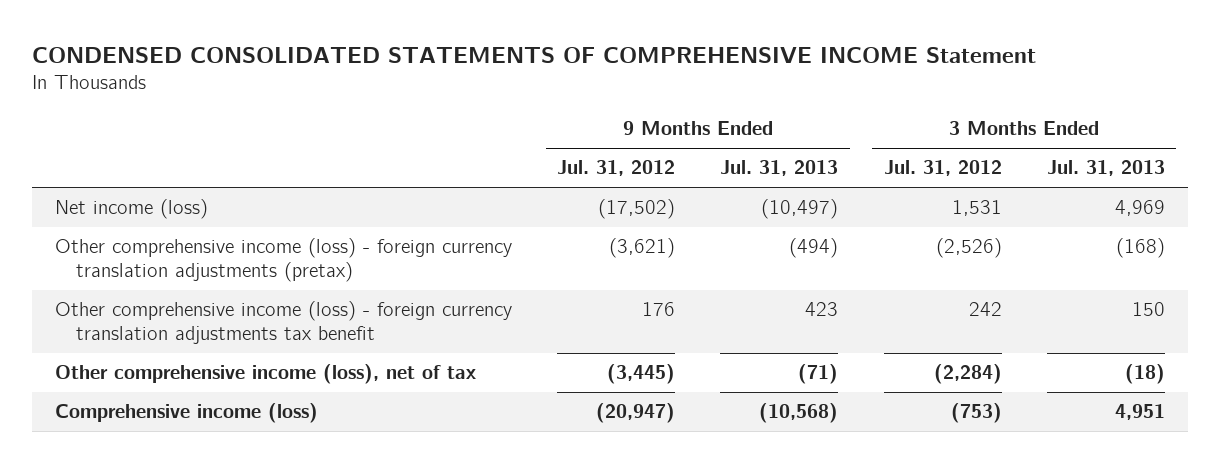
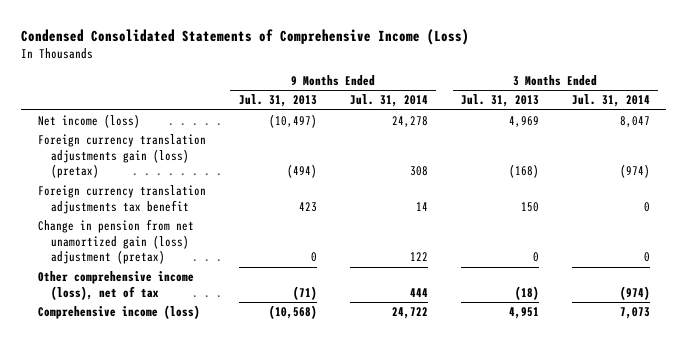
[32,46,1037,63] CONDENSED CONSOLIDATED STATEMENTS OF COMPREHENSIVE INCOME Statement -> [21,28,470,45] Condensed Consolidated Statements of Comprehensive Income (Loss)
[557,160,676,177] Jul. 31, 2012 -> none
[883,160,1002,177] Jul. 31, 2012 -> none
none -> [349,94,428,108] Jul. 31, 2014
none -> [571,94,650,108] Jul. 31, 2014
[54,238,512,283] Other comprehensive income (loss) - foreign currency translation adjustments (pretax) -> [37,134,206,179] Foreign currency translation adjustments gain (loss) (pretax)
[54,301,512,345] Other comprehensive income (loss) - foreign currency translation adjustments tax benefit -> [37,185,206,214] Foreign currency translation adjustments tax benefit
none -> [37,219,194,265] Change in pension from net unamortized gain (loss) adjustment (pretax)

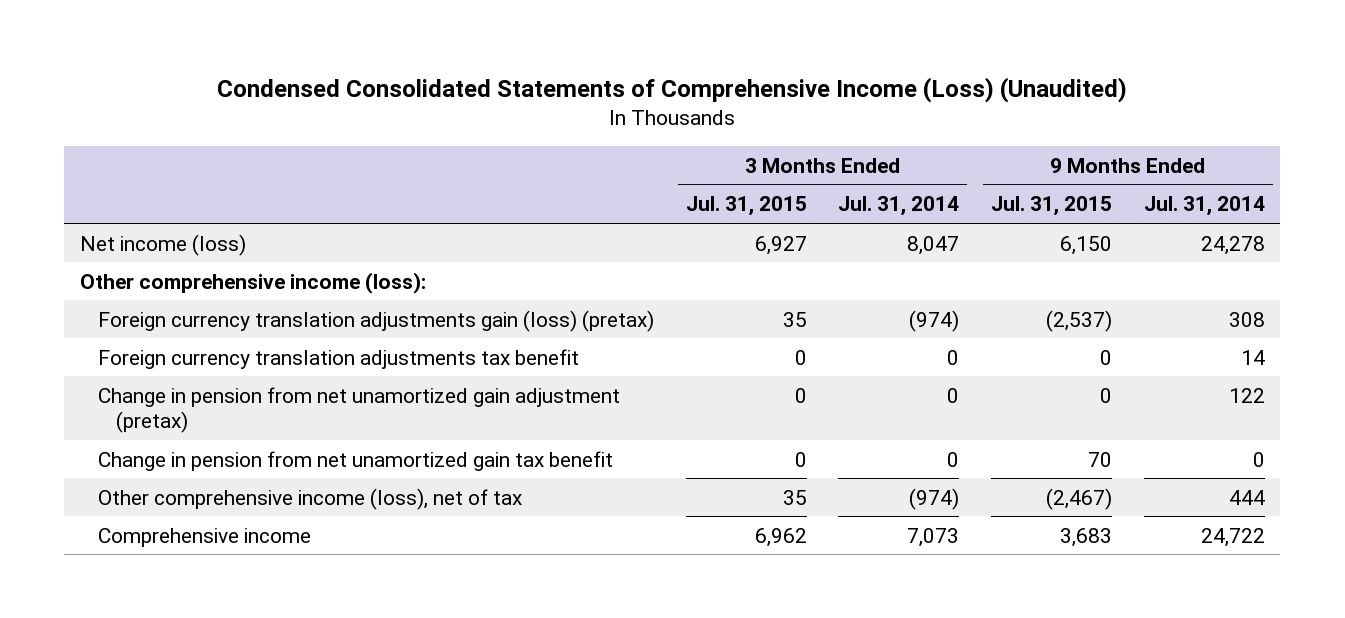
[21,28,470,45] Condensed Consolidated Statements of Comprehensive Income (Loss) -> [217,76,1128,103] Condensed Consolidated Statements of Comprehensive Income (Loss) (Unaudited)
[238,94,317,108] Jul. 31, 2013 -> none
[460,94,539,108] Jul. 31, 2013 -> none
none -> [685,196,807,217] Jul. 31, 2015
none -> [990,196,1112,217] Jul. 31, 2015
none -> [79,271,426,294] Other comprehensive income (loss):
[37,219,194,265] Change in pension from net unamortized gain (loss) adjustment (pretax) -> [98,386,621,433] Change in pension from net unamortized gain adjustment (pretax)
none -> [98,450,614,471] Change in pension from net unamortized gain tax benefit
[37,305,200,320] Comprehensive income (loss) -> [98,527,312,547] Comprehensive income

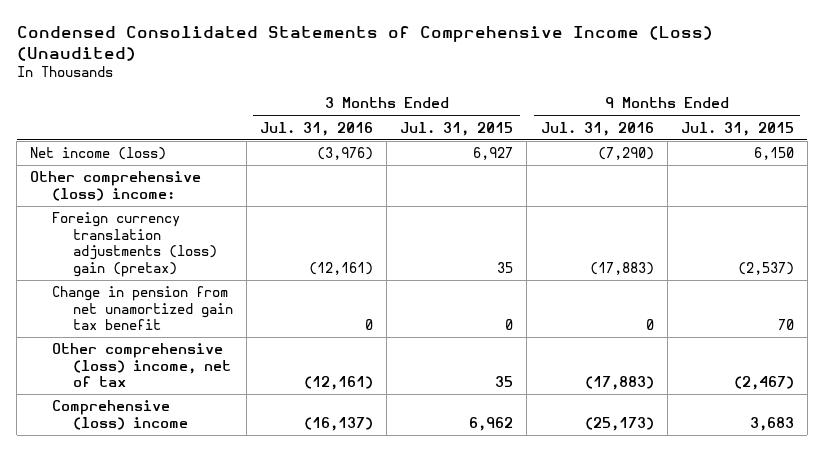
[838,196,960,217] Jul. 31, 2014 -> none
[1143,196,1265,217] Jul. 31, 2014 -> none
none -> [260,121,374,136] Jul. 31, 2016
none -> [540,121,654,136] Jul. 31, 2016
[98,348,580,369] Foreign currency translation adjustments tax benefit -> none
[98,386,621,433] Change in pension from net unamortized gain adjustment (pretax) -> none
[79,271,426,294] Other comprehensive income (loss): -> [30,171,202,201] Other comprehensive (loss) income:
[98,309,655,332] Foreign currency translation adjustments gain (loss) (pretax) -> [51,212,218,277] Foreign currency translation adjustments (loss) gain (pretax)
[98,487,523,510] Other comprehensive income (loss), net of tax -> [51,343,232,388] Other comprehensive (loss) income, net of tax
[98,527,312,547] Comprehensive income -> [51,400,189,430] Comprehensive (loss) income

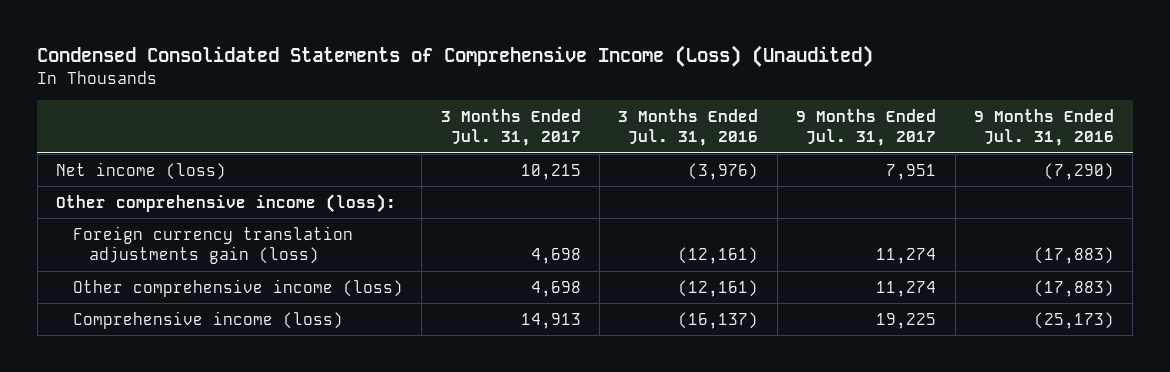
[400,121,514,136] Jul. 31, 2015 -> none
[680,121,794,136] Jul. 31, 2015 -> none
none -> [440,108,581,147] 3 Months Ended Jul. 31, 2017
none -> [796,108,937,147] 9 Months Ended Jul. 31, 2017
[51,286,234,331] Change in pension from net unamortized gain tax benefit -> none
[30,171,202,201] Other comprehensive (loss) income: -> [56,193,397,213] Other comprehensive income (loss):
[51,212,218,277] Foreign currency translation adjustments (loss) gain (pretax) -> [72,225,353,265] Foreign currency translation adjustments gain (loss)
[51,343,232,388] Other comprehensive (loss) income, net of tax -> [72,278,403,297] Other comprehensive income (loss)
[51,400,189,430] Comprehensive (loss) income -> [72,310,343,329] Comprehensive income (loss)

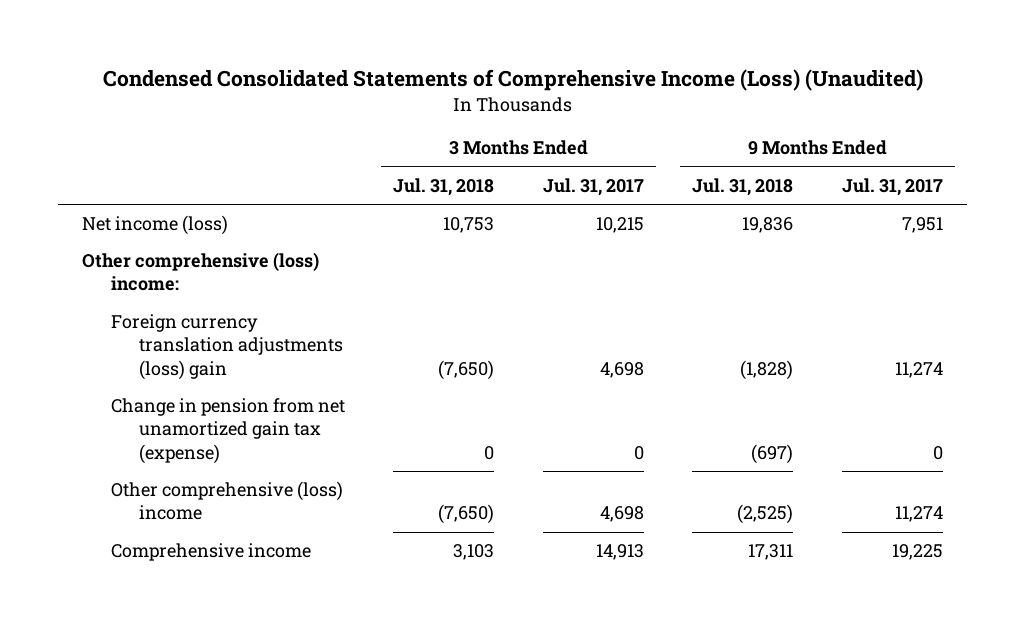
[618,108,759,147] 3 Months Ended Jul. 31, 2016 -> none
[973,108,1114,147] 9 Months Ended Jul. 31, 2016 -> none
none -> [393,177,495,196] Jul. 31, 2018
none -> [692,177,794,196] Jul. 31, 2018
[56,193,397,213] Other comprehensive income (loss): -> [82,252,320,292] Other comprehensive (loss) income:
[72,225,353,265] Foreign currency translation adjustments gain (loss) -> [110,314,344,380] Foreign currency translation adjustments (loss) gain
none -> [110,398,345,464] Change in pension from net unamortized gain tax (expense)
[72,278,403,297] Other comprehensive income (loss) -> [110,481,343,521] Other comprehensive (loss) income
[72,310,343,329] Comprehensive income (loss) -> [110,543,311,562] Comprehensive income

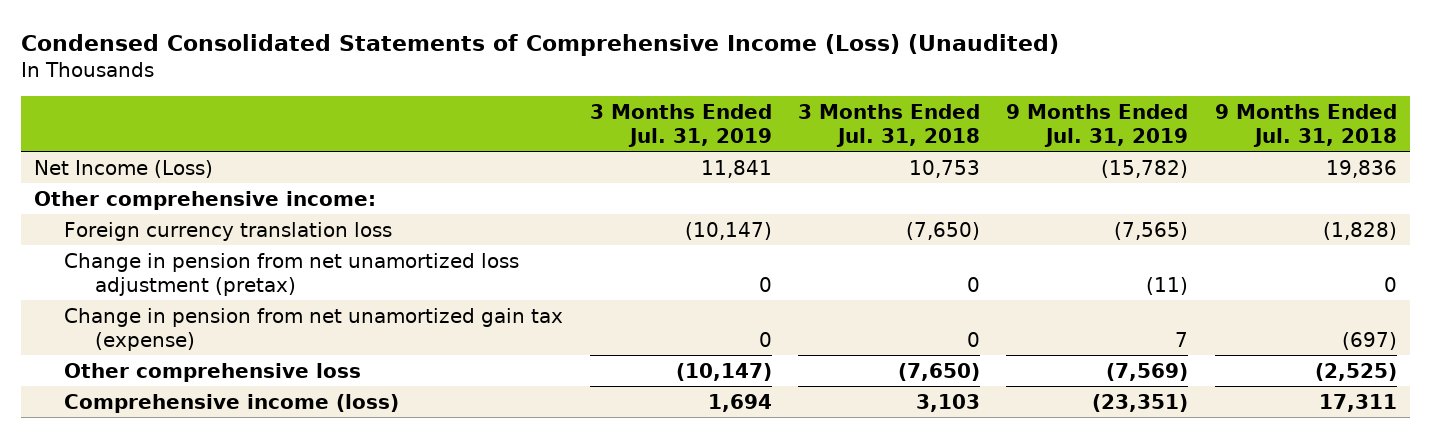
[542,177,644,196] Jul. 31, 2017 -> none
[841,177,943,196] Jul. 31, 2017 -> none
none -> [589,103,772,147] 3 Months Ended Jul. 31, 2019
none -> [1006,103,1189,147] 9 Months Ended Jul. 31, 2019
[82,215,229,236] Net income (loss) -> [33,159,213,178] Net Income (Loss)
[82,252,320,292] Other comprehensive (loss) income: -> [33,190,376,210] Other comprehensive income:
[110,314,344,380] Foreign currency translation adjustments (loss) gain -> [64,221,393,241] Foreign currency translation loss
none -> [64,252,520,296] Change in pension from net unamortized loss adjustment (pretax)
[110,481,343,521] Other comprehensive (loss) income -> [64,362,362,382] Other comprehensive loss
[110,543,311,562] Comprehensive income -> [64,393,400,413] Comprehensive income (loss)

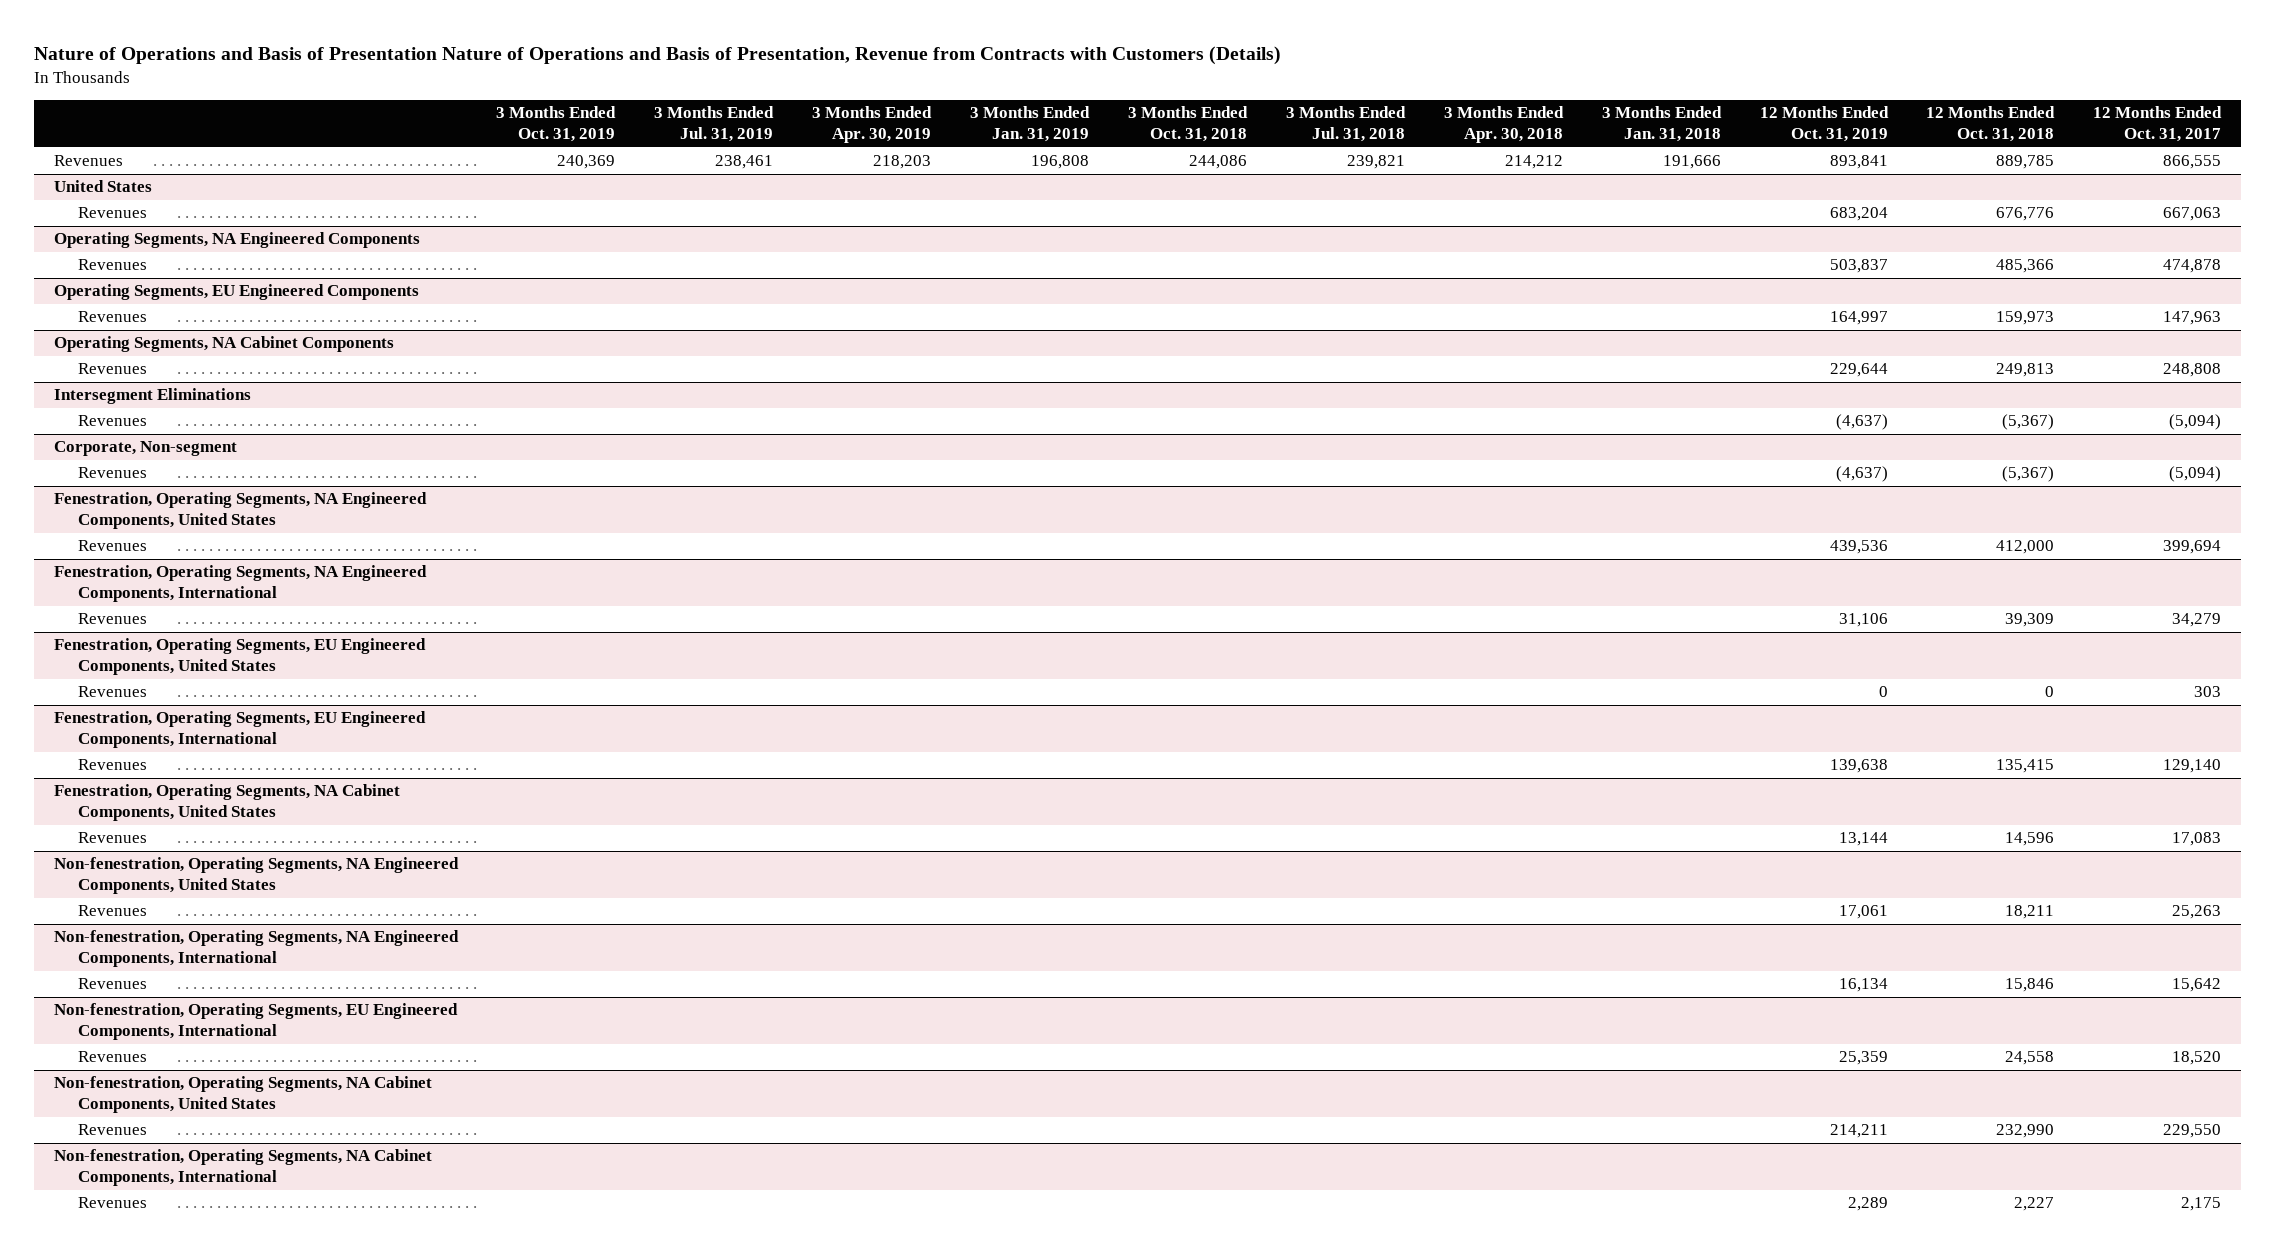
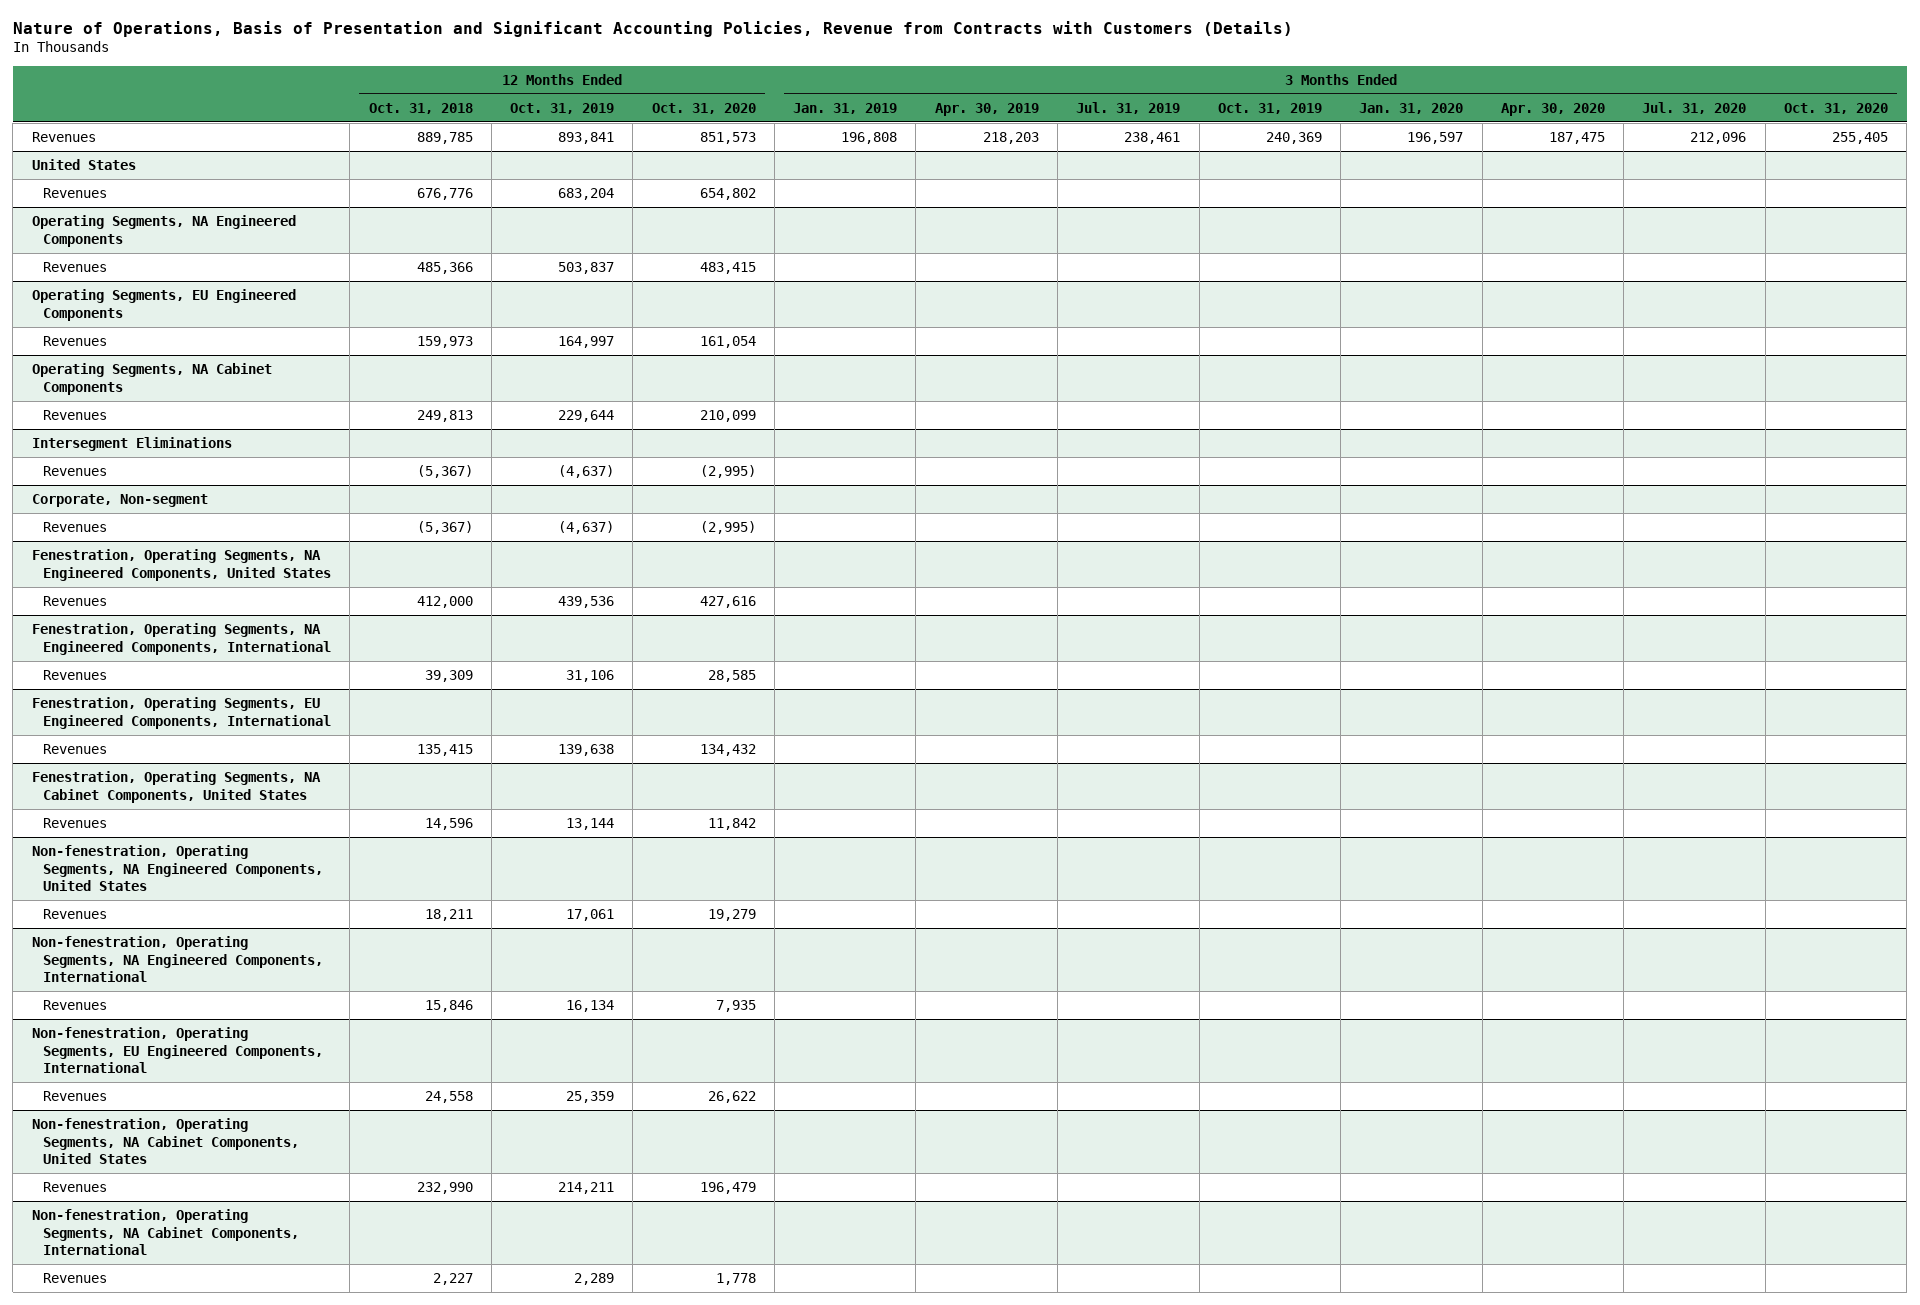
[34,46,1282,66] Nature of Operations and Basis of Presentation Nature of Operations and Basis of Presentation, Revenue from Contracts with Customers (Details) -> [12,21,1293,38] Nature of Operations, Basis of Presentation and Significant Accounting Policies, Revenue from Contracts with Customers (Details)
[1128,106,1249,143] 3 Months Ended Oct. 31, 2018 -> none
[1285,106,1406,143] 3 Months Ended Jul. 31, 2018 -> none
[1443,106,1564,144] 3 Months Ended Apr. 30, 2018 -> none
[1601,106,1722,143] 3 Months Ended Jan. 31, 2018 -> none
[2093,106,2223,143] 12 Months Ended Oct. 31, 2017 -> none
none -> [651,102,756,114] Oct. 31, 2020
none -> [1359,102,1464,114] Jan. 31, 2020
none -> [1500,102,1605,116] Apr. 30, 2020
none -> [1642,101,1747,114] Jul. 31, 2020
none -> [1783,102,1888,114] Oct. 31, 2020
[53,638,426,676] Fenestration, Operating Segments, EU Engineered Components, United States -> none
[77,686,147,698] Revenues -> none

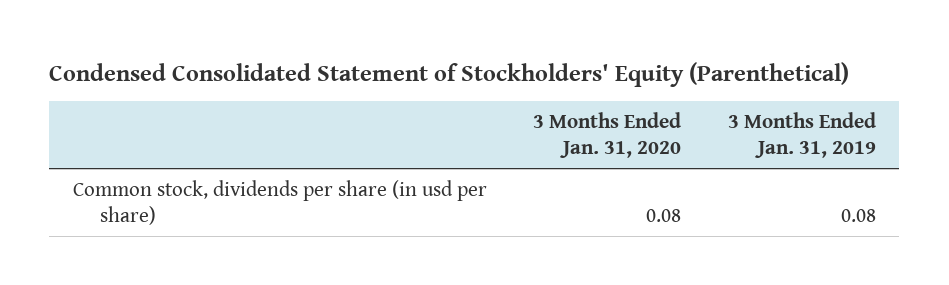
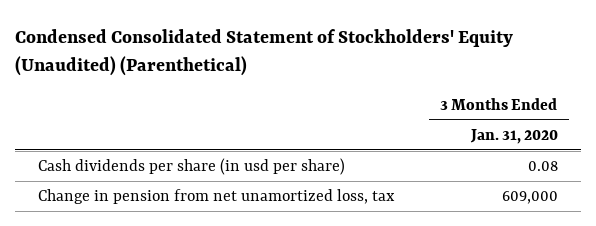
[49,61,850,87] Condensed Consolidated Statement of Stockholders' Equity (Parenthetical) -> [15,29,514,77] Condensed Consolidated Statement of Stockholders' Equity (Unaudited) (Parenthetical)
[727,111,876,159] 3 Months Ended Jan. 31, 2019 -> none
[72,179,487,225] Common stock, dividends per share (in usd per share) -> [38,158,346,176] Cash dividends per share (in usd per share)
none -> [38,189,396,205] Change in pension from net unamortized loss, tax

